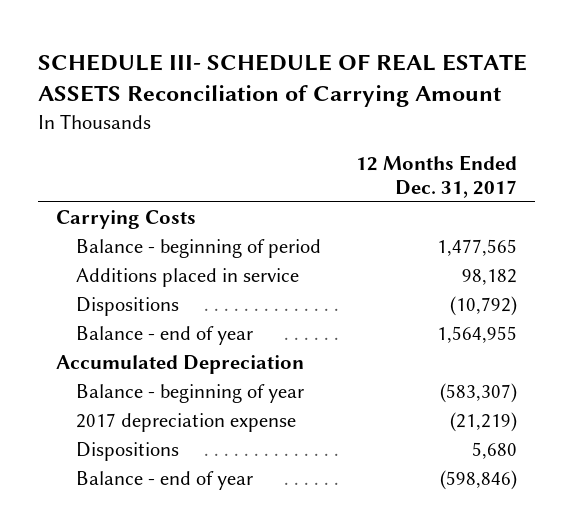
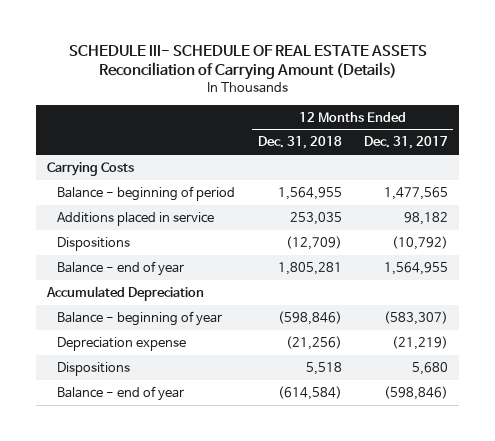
[38,53,528,108] SCHEDULE III- SCHEDULE OF REAL ESTATE ASSETS Reconciliation of Carrying Amount -> [68,44,427,81] SCHEDULE III- SCHEDULE OF REAL ESTATE ASSETS Reconciliation of Carrying Amount (Details)
none -> [257,136,342,150] Dec. 31, 2018
[75,413,296,433] 2017 depreciation expense -> [57,336,187,351] Depreciation expense

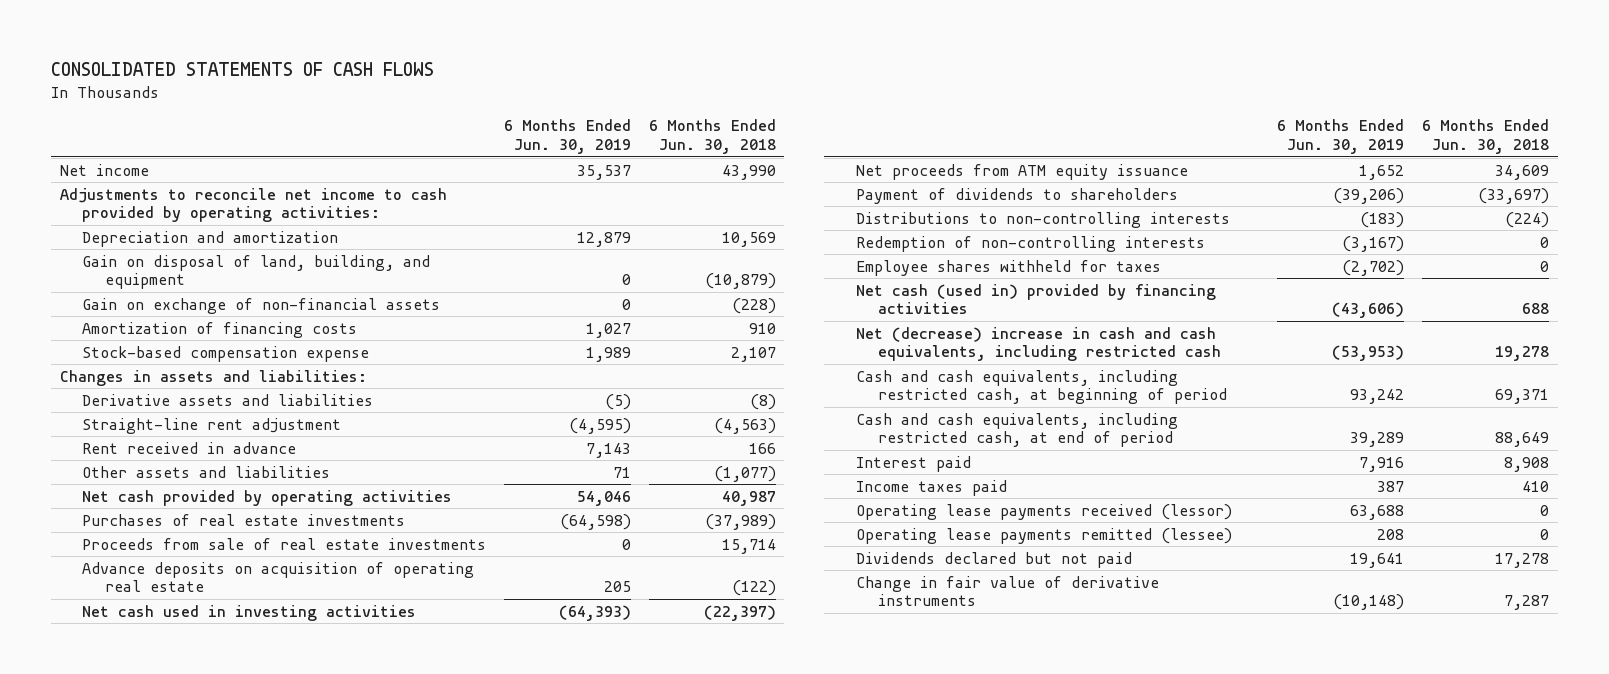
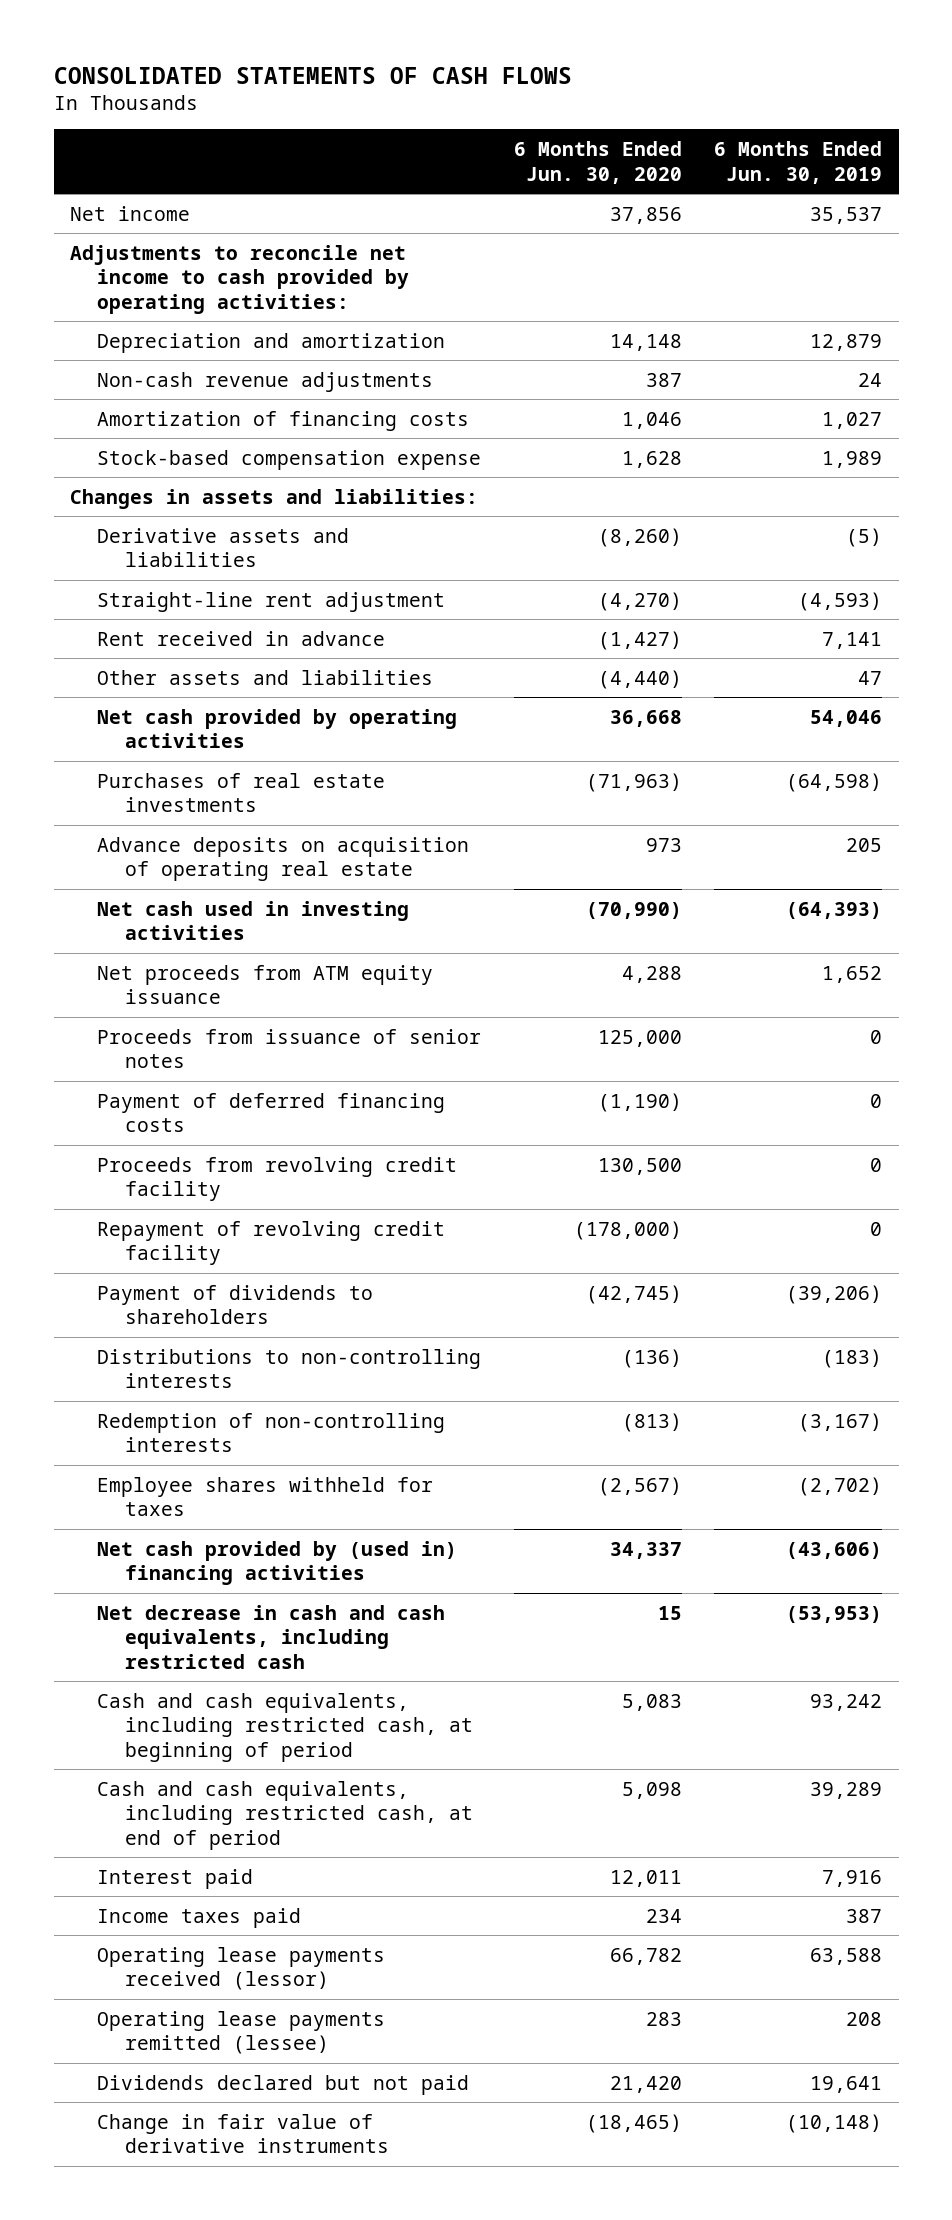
[648,119,776,154] 6 Months Ended Jun. 30, 2018 -> none
none -> [513,141,682,184] 6 Months Ended Jun. 30, 2020
[82,254,431,290] Gain on disposal of land, building, and equipment -> none
[82,297,441,314] Gain on exchange of non-financial assets -> none
none -> [97,371,434,392] Non-cash revenue adjustments
[569,417,632,434] (4,595) -> [798,591,883,611] (4,593)
[586,442,632,458] 7,143 -> [822,631,883,649] 7,141
[613,466,632,478] 71 -> [858,670,883,685] 47
[82,537,487,550] Proceeds from sale of real estate investments -> none
none -> [97,1028,482,1069] Proceeds from issuance of senior notes
none -> [97,1092,446,1133] Payment of deferred financing costs
none -> [97,1156,458,1202] Proceeds from revolving credit facility
none -> [97,1220,446,1266] Repayment of revolving credit facility
[855,283,1216,315] Net cash (used in) provided by financing activities -> [97,1540,458,1586] Net cash provided by (used in) financing activities
[855,326,1222,362] Net (decrease) increase in cash and cash equivalents, including restricted cash -> [97,1604,446,1669] Net decrease in cash and cash equivalents, including restricted cash
[1350,504,1405,520] 63,688 -> [810,1947,883,1965] 63,588

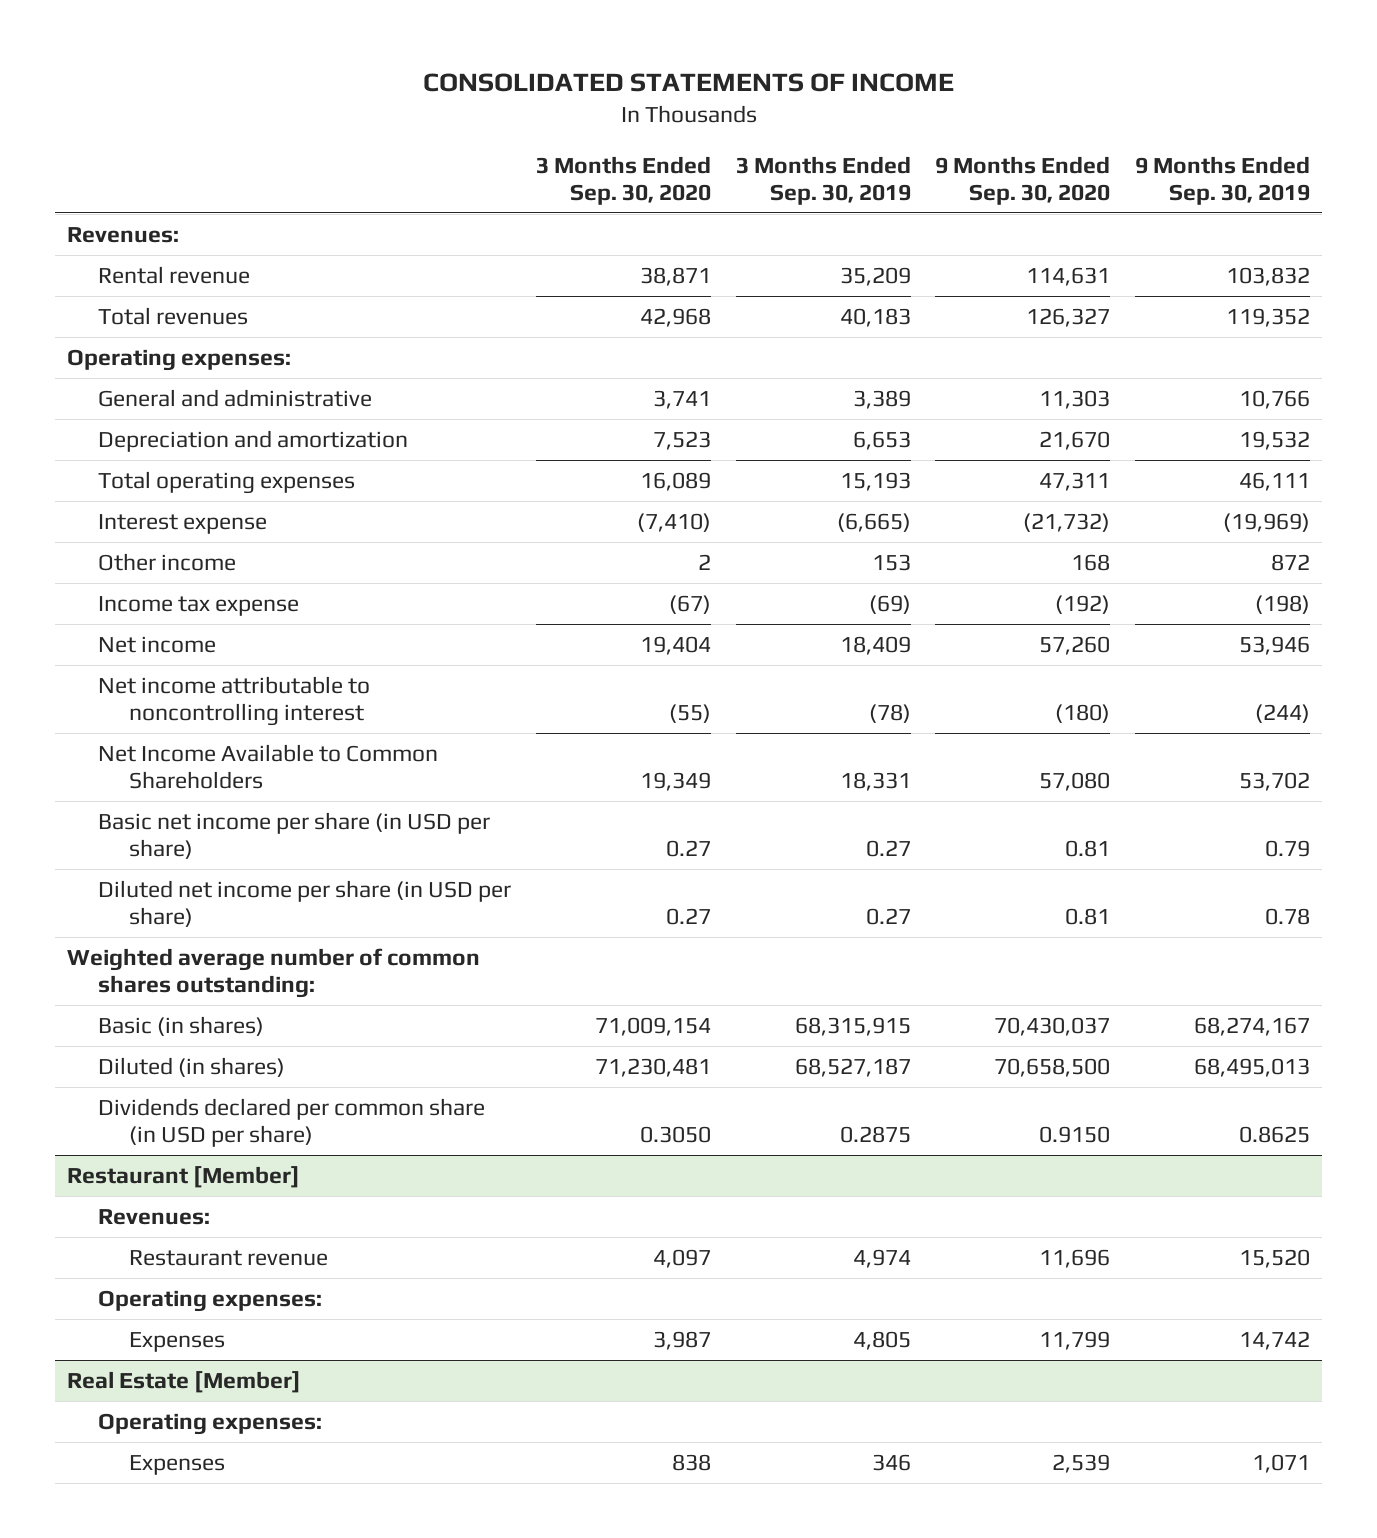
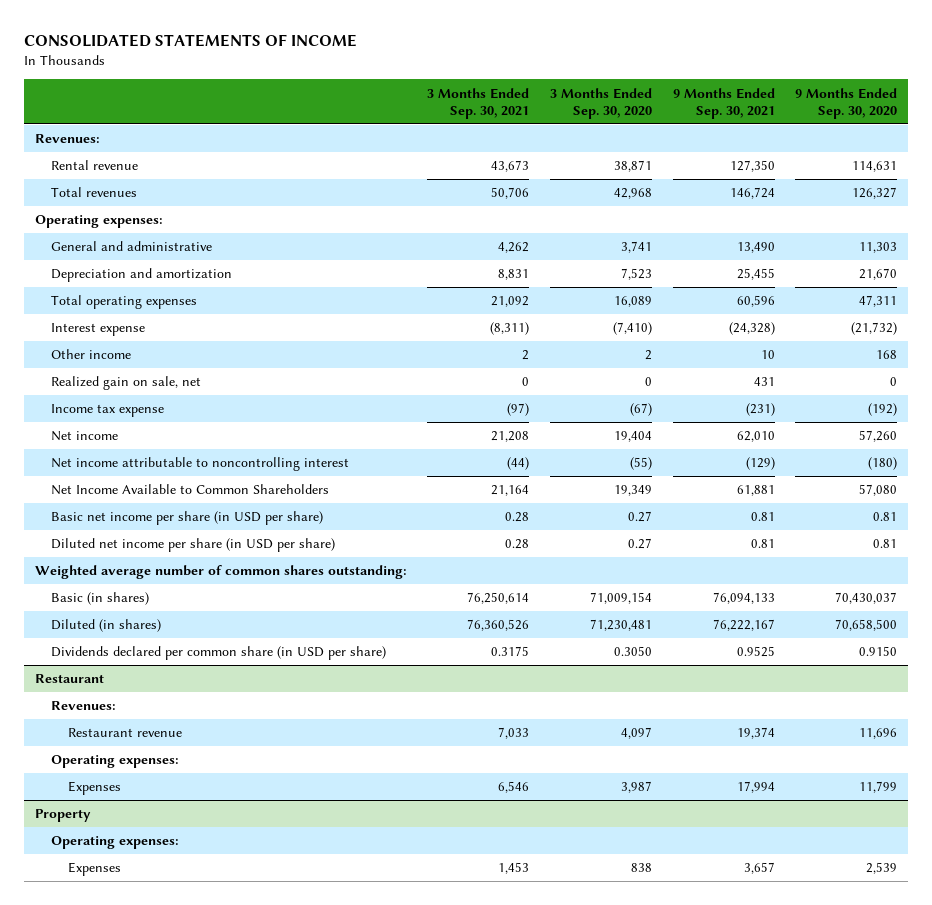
[735,155,911,205] 3 Months Ended Sep. 30, 2019 -> none
[1135,155,1311,205] 9 Months Ended Sep. 30, 2019 -> none
none -> [427,87,530,119] 3 Months Ended Sep. 30, 2021
none -> [672,87,775,119] 9 Months Ended Sep. 30, 2021
none -> [51,376,202,391] Realized gain on sale, net
[67,1166,301,1189] Restaurant [Member] -> [34,674,104,684] Restaurant
[67,1371,302,1394] Real Estate [Member] -> [34,809,91,823] Property

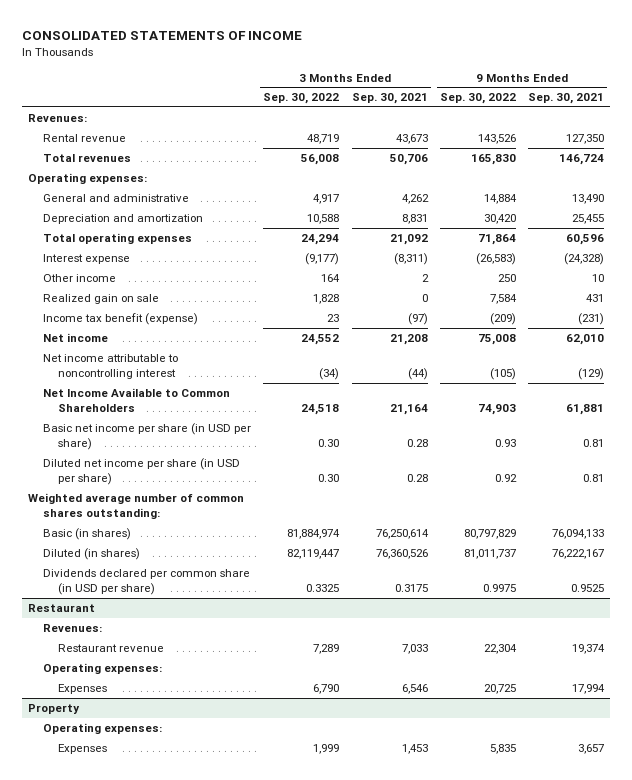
[550,87,653,119] 3 Months Ended Sep. 30, 2020 -> none
[795,87,898,119] 9 Months Ended Sep. 30, 2020 -> none
none -> [263,93,340,105] Sep. 30, 2022
none -> [439,93,516,105] Sep. 30, 2022
[51,376,202,391] Realized gain on sale, net -> [43,294,160,305] Realized gain on sale
[51,404,165,418] Income tax expense -> [43,313,199,326] Income tax benefit (expense)

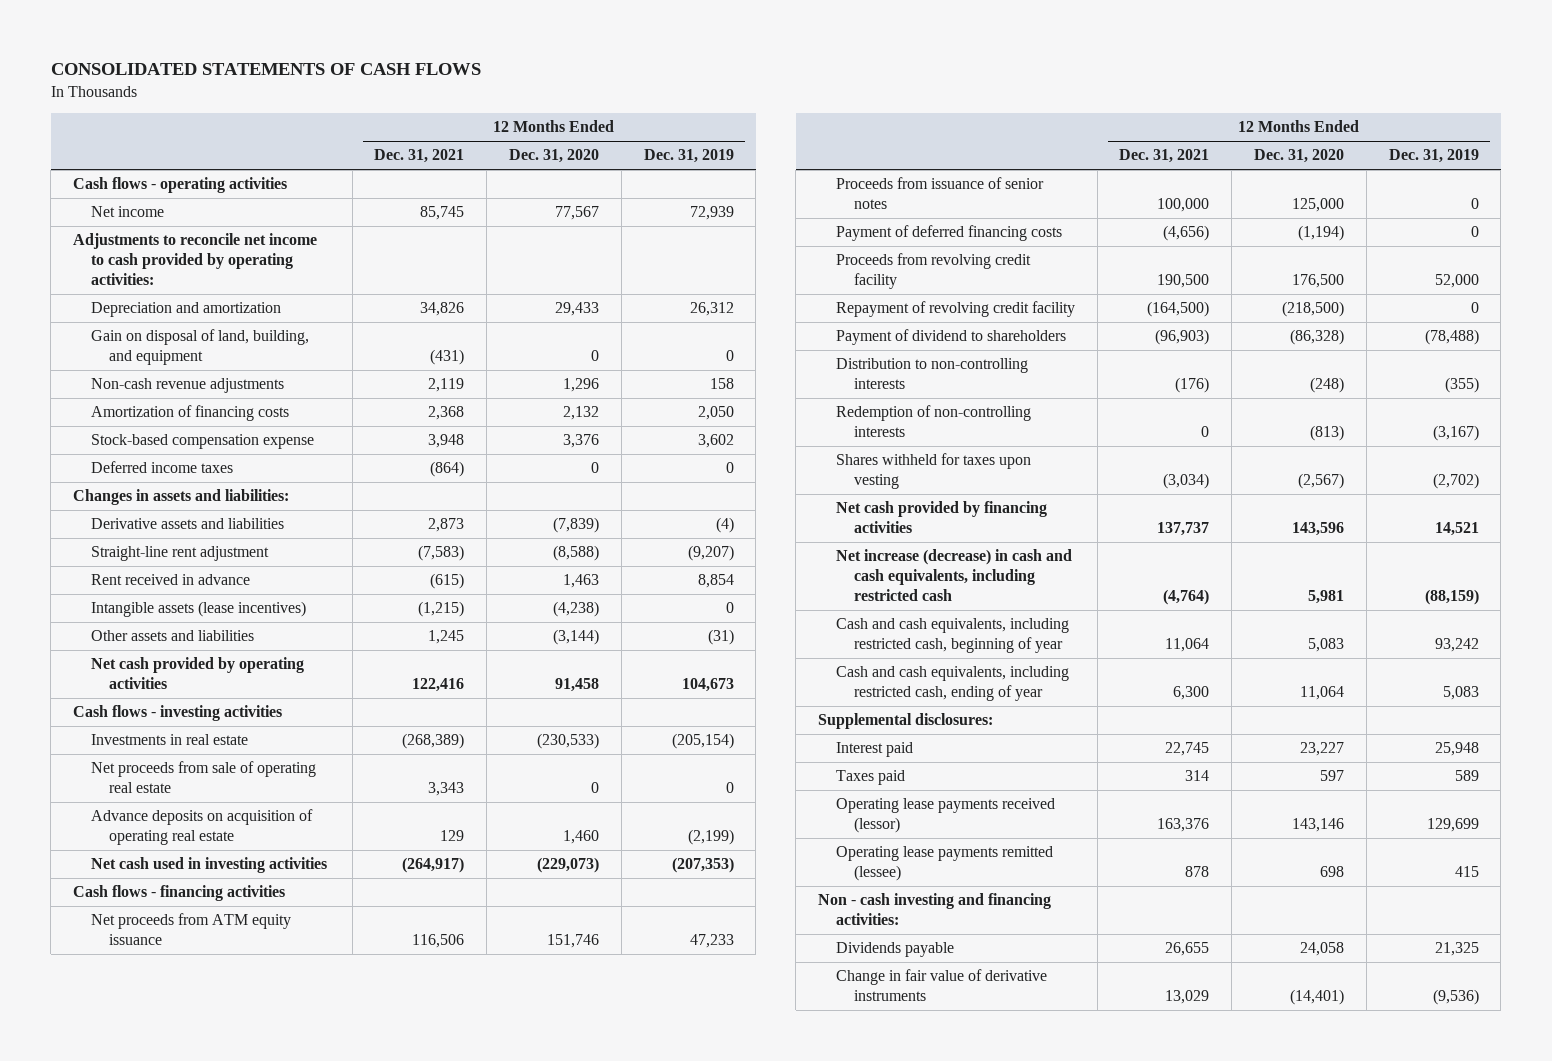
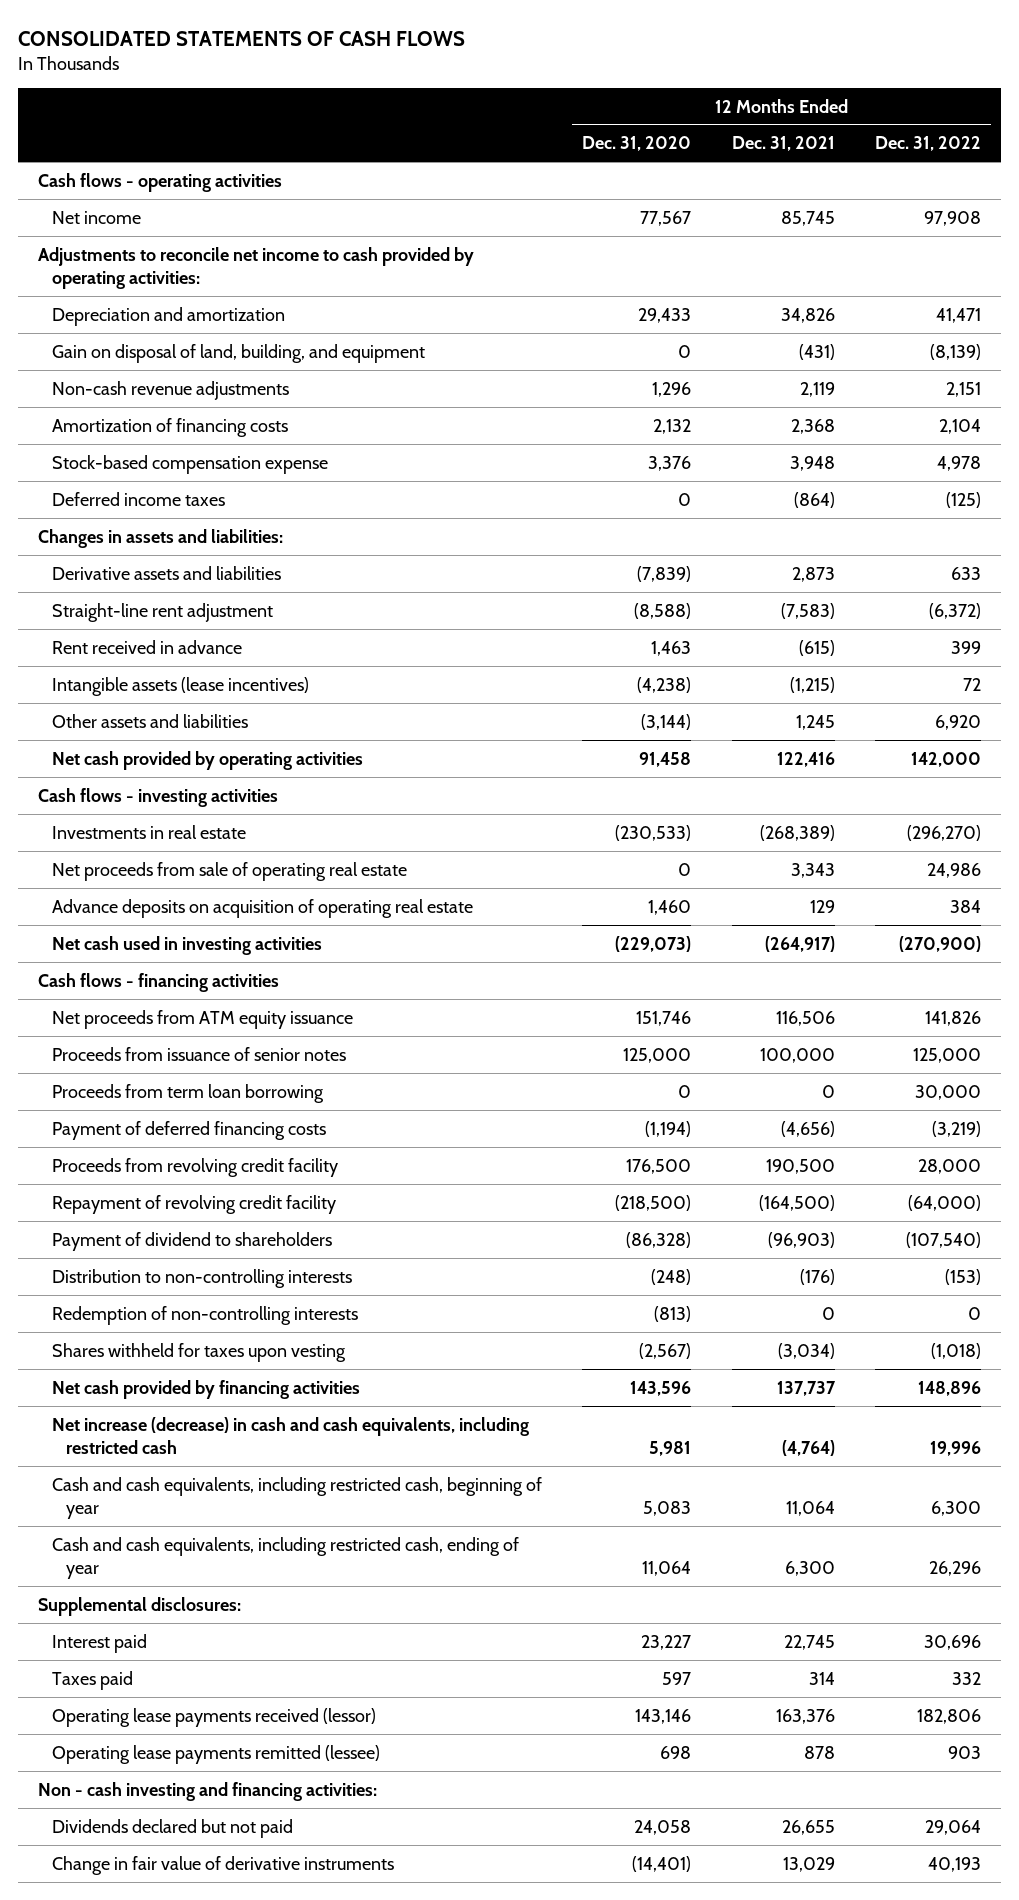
[643,149,734,164] Dec. 31, 2019 -> none
none -> [874,136,981,152] Dec. 31, 2022
none -> [52,1083,325,1103] Proceeds from term loan borrowing
[835,942,954,958] Dividends payable -> [52,1818,294,1838] Dividends declared but not paid

